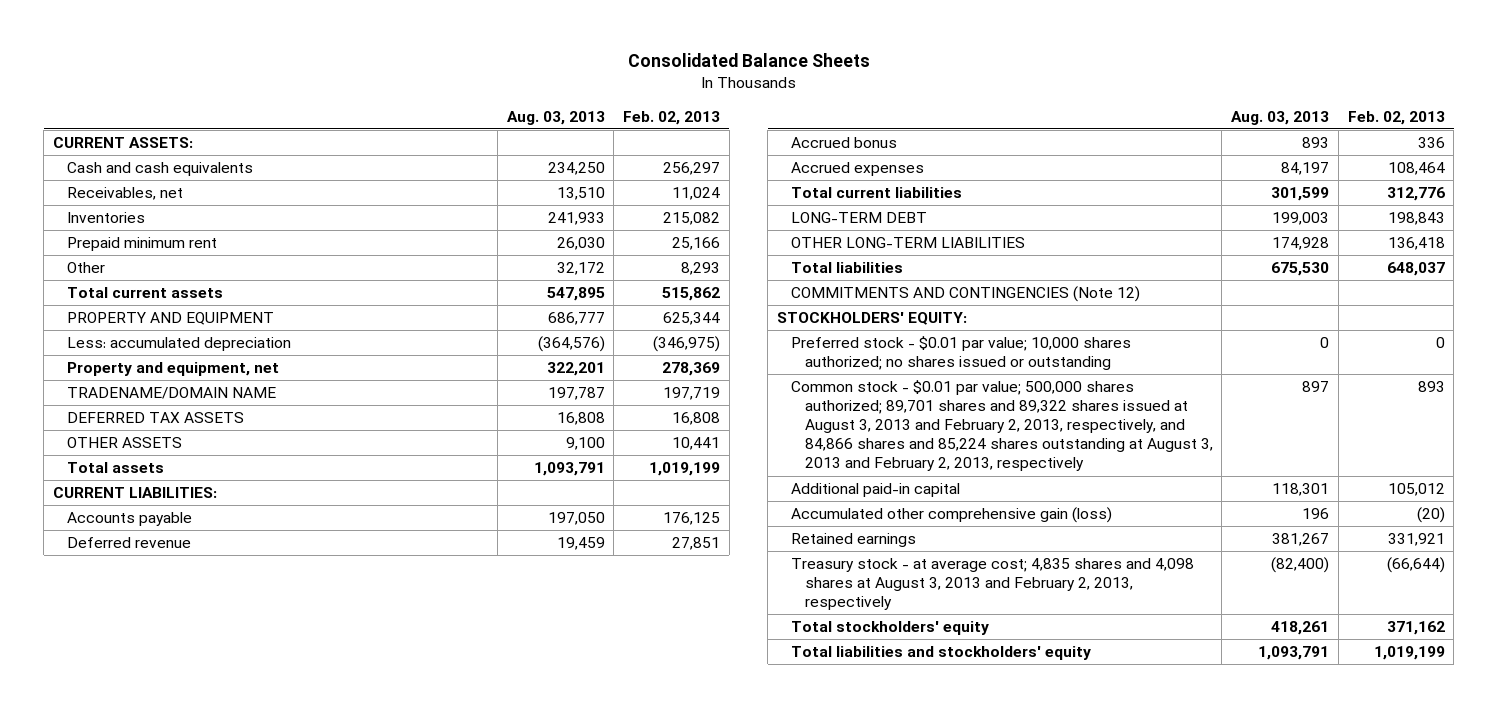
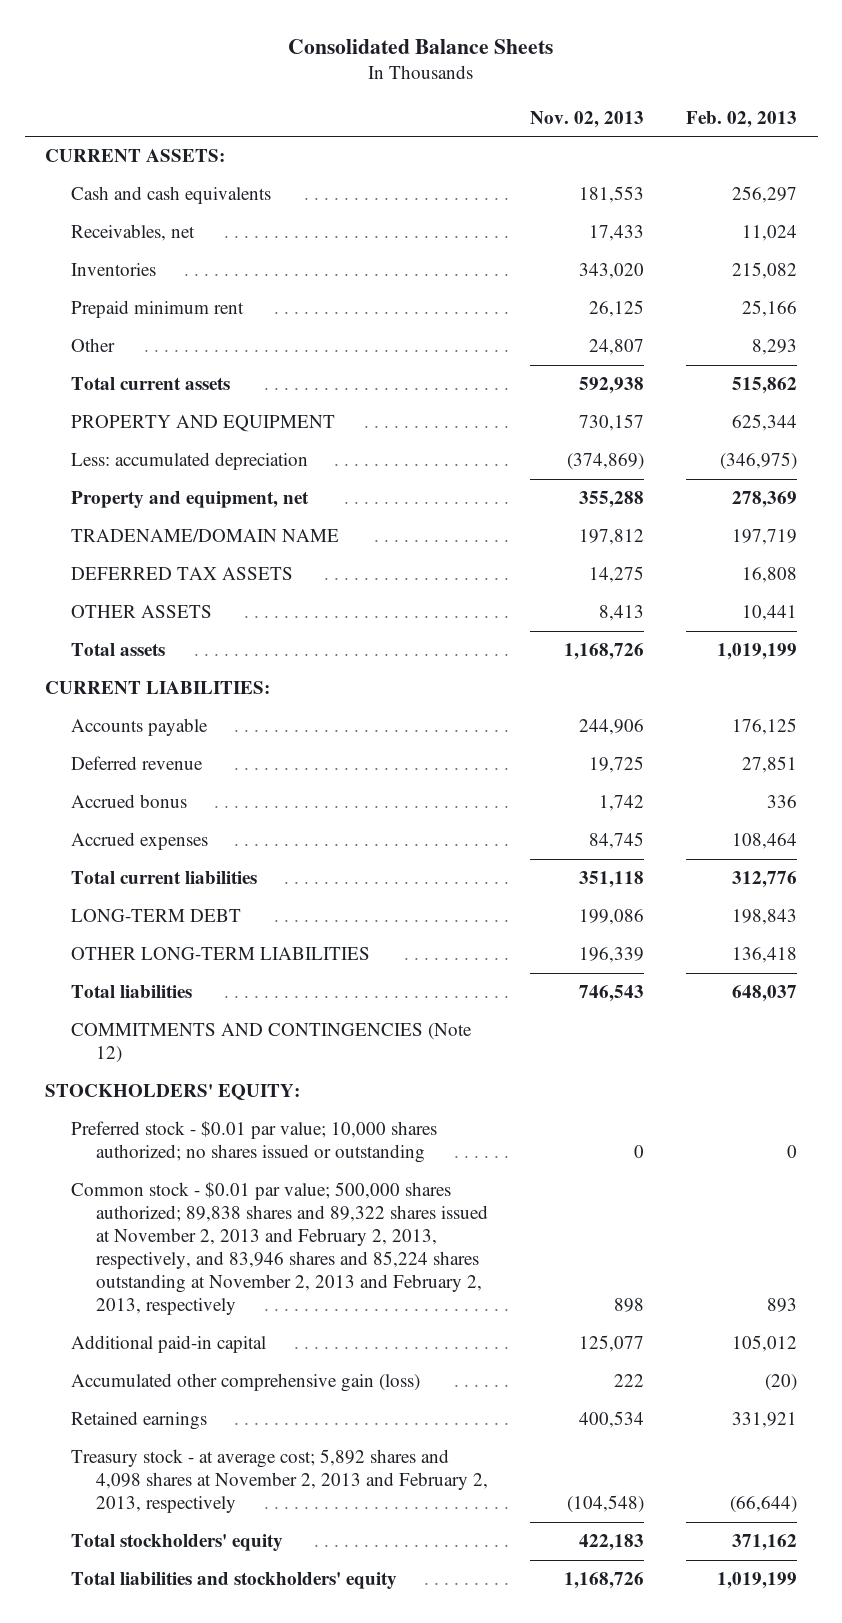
[506,110,605,125] Aug. 03, 2013 -> none
none -> [530,110,645,128] Nov. 02, 2013
[790,380,1213,472] Common stock - $0.01 par value; 500,000 shares authorized; 89,701 shares and 89,322 shares issued at August 3, 2013 and February 2, 2013, respectively, and 84,866 shares and 85,224 shares outstanding at August 3, 2013 and February 2, 2013, respectively -> [70,1182,489,1315] Common stock - $0.01 par value; 500,000 shares authorized; 89,838 shares and 89,322 shares issued at November 2, 2013 and February 2, 2013, respectively, and 83,946 shares and 85,224 shares outstanding at November 2, 2013 and February 2, 2013, respectively
[790,558,1194,611] Treasury stock - at average cost; 4,835 shares and 4,098 shares at August 3, 2013 and February 2, 2013, respectively -> [70,1449,489,1514] Treasury stock - at average cost; 5,892 shares and 4,098 shares at November 2, 2013 and February 2, 2013, respectively

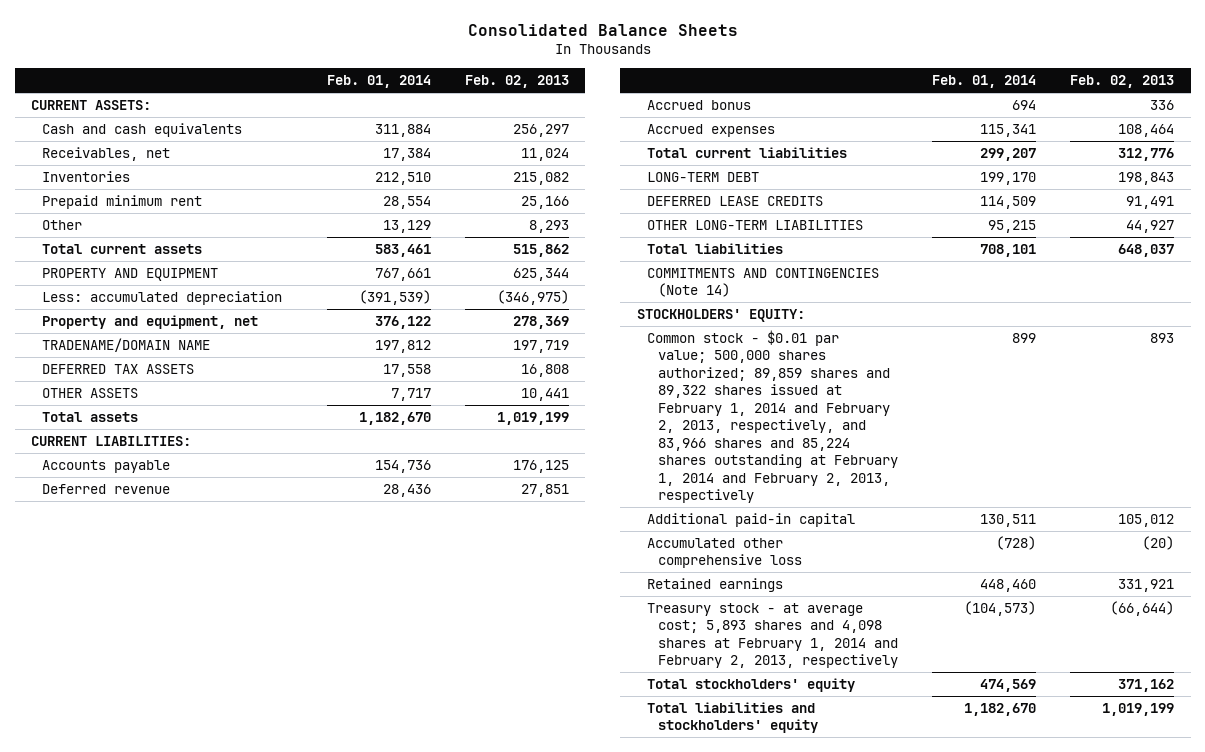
[530,110,645,128] Nov. 02, 2013 -> none
none -> [326,75,431,89] Feb. 01, 2014
none -> [647,196,824,207] DEFERRED LEASE CREDITS
[731,947,797,964] 136,418 -> [1125,220,1174,234] 44,927
[70,1023,472,1064] COMMITMENTS AND CONTINGENCIES (Note 12) -> [647,268,880,298] COMMITMENTS AND CONTINGENCIES (Note 14)
[70,1121,437,1164] Preferred stock - $0.01 par value; 10,000 shares authorized; no shares issued or outstanding -> none
[70,1182,489,1315] Common stock - $0.01 par value; 500,000 shares authorized; 89,838 shares and 89,322 shares issued at November 2, 2013 and February 2, 2013, respectively, and 83,946 shares and 85,224 shares outstanding at November 2, 2013 and February 2, 2013, respectively -> [647,330,899,504] Common stock - $0.01 par value; 500,000 shares authorized; 89,859 shares and 89,322 shares issued at February 1, 2014 and February 2, 2013, respectively, and 83,966 shares and 85,224 shares outstanding at February 1, 2014 and February 2, 2013, respectively
[70,1373,420,1393] Accumulated other comprehensive gain (loss) -> [647,538,803,569] Accumulated other comprehensive loss
[70,1449,489,1514] Treasury stock - at average cost; 5,892 shares and 4,098 shares at November 2, 2013 and February 2, 2013, respectively -> [647,603,899,669] Treasury stock - at average cost; 5,893 shares and 4,098 shares at February 1, 2014 and February 2, 2013, respectively

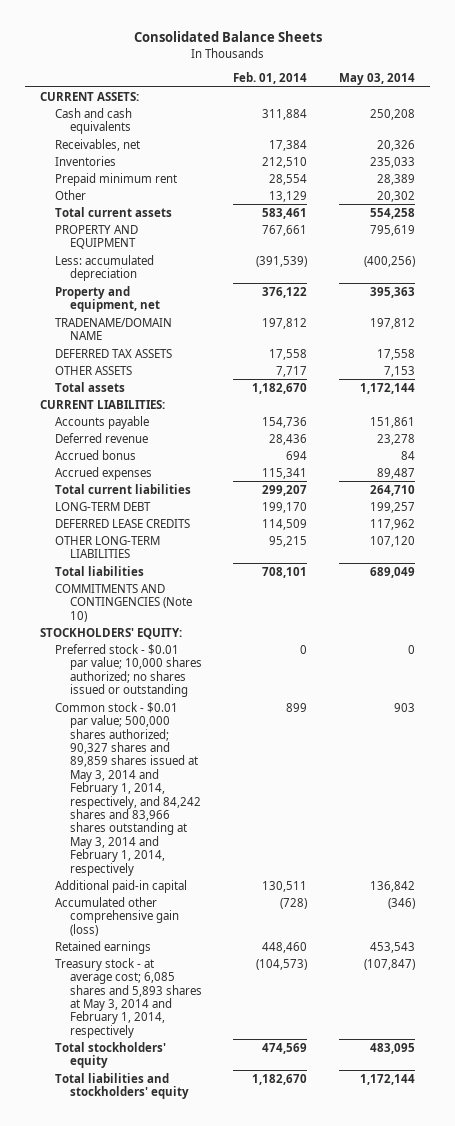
[464,75,569,89] Feb. 02, 2013 -> none
none -> [338,73,415,86] May 03, 2014
[647,268,880,298] COMMITMENTS AND CONTINGENCIES (Note 14) -> [55,583,193,622] COMMITMENTS AND CONTINGENCIES (Note 10)
none -> [55,643,203,698] Preferred stock - $0.01 par value; 10,000 shares authorized; no shares issued or outstanding
[647,330,899,504] Common stock - $0.01 par value; 500,000 shares authorized; 89,859 shares and 89,322 shares issued at February 1, 2014 and February 2, 2013, respectively, and 83,966 shares and 85,224 shares outstanding at February 1, 2014 and February 2, 2013, respectively -> [55,701,202,876] Common stock - $0.01 par value; 500,000 shares authorized; 90,327 shares and 89,859 shares issued at May 3, 2014 and February 1, 2014, respectively, and 84,242 shares and 83,966 shares outstanding at May 3, 2014 and February 1, 2014, respectively
[647,538,803,569] Accumulated other comprehensive loss -> [55,896,180,936] Accumulated other comprehensive gain (loss)
[647,603,899,669] Treasury stock - at average cost; 5,893 shares and 4,098 shares at February 1, 2014 and February 2, 2013, respectively -> [55,957,203,1038] Treasury stock - at average cost; 6,085 shares and 5,893 shares at May 3, 2014 and February 1, 2014, respectively

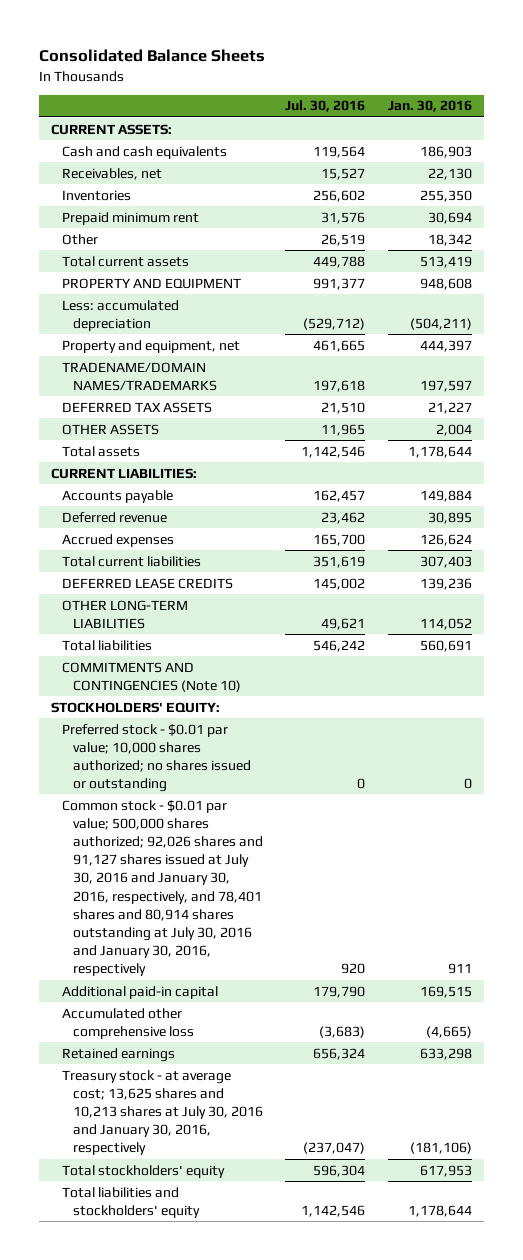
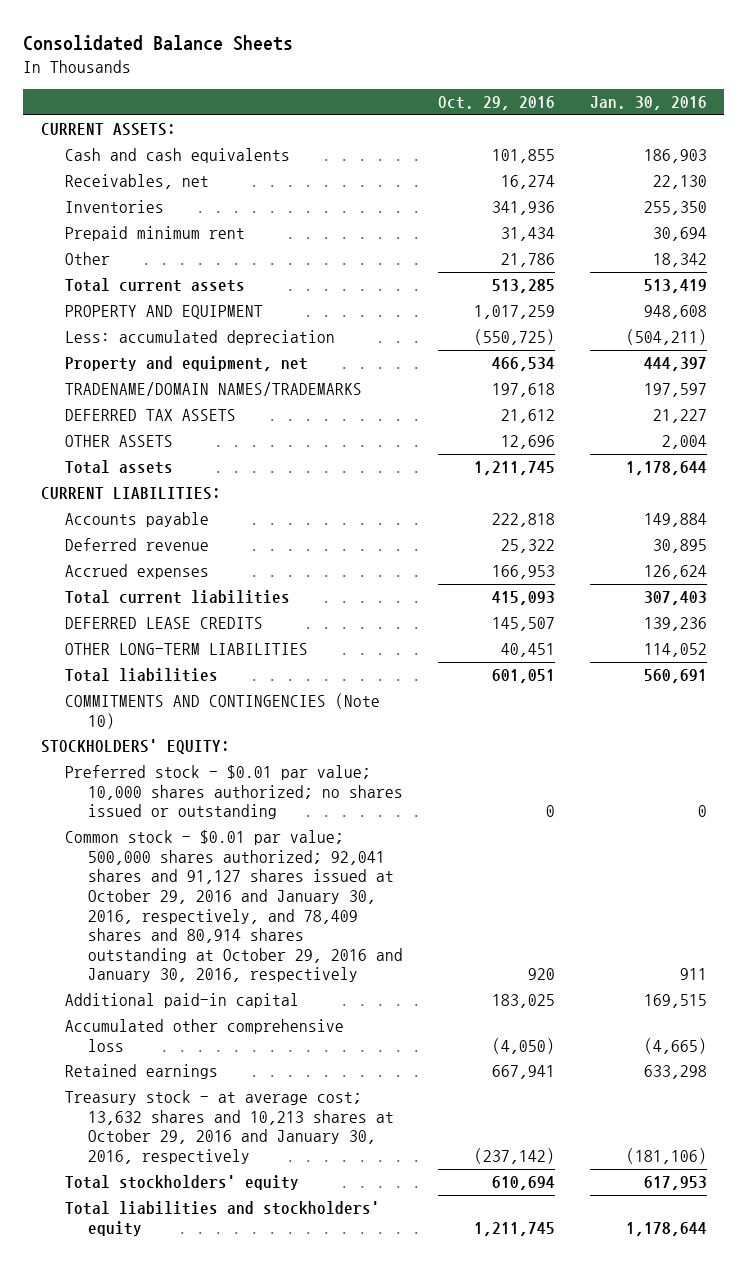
[285,100,366,113] Jul. 30, 2016 -> none
none -> [438,96,556,111] Oct. 29, 2016
[61,799,263,977] Common stock - $0.01 par value; 500,000 shares authorized; 92,026 shares and 91,127 shares issued at July 30, 2016 and January 30, 2016, respectively, and 78,401 shares and 80,914 shares outstanding at July 30, 2016 and January 30, 2016, respectively -> [64,830,404,983] Common stock - $0.01 par value; 500,000 shares authorized; 92,041 shares and 91,127 shares issued at October 29, 2016 and January 30, 2016, respectively, and 78,409 shares and 80,914 shares outstanding at October 29, 2016 and January 30, 2016, respectively
[61,1069,263,1156] Treasury stock - at average cost; 13,625 shares and 10,213 shares at July 30, 2016 and January 30, 2016, respectively -> [64,1090,395,1165] Treasury stock - at average cost; 13,632 shares and 10,213 shares at October 29, 2016 and January 30, 2016, respectively

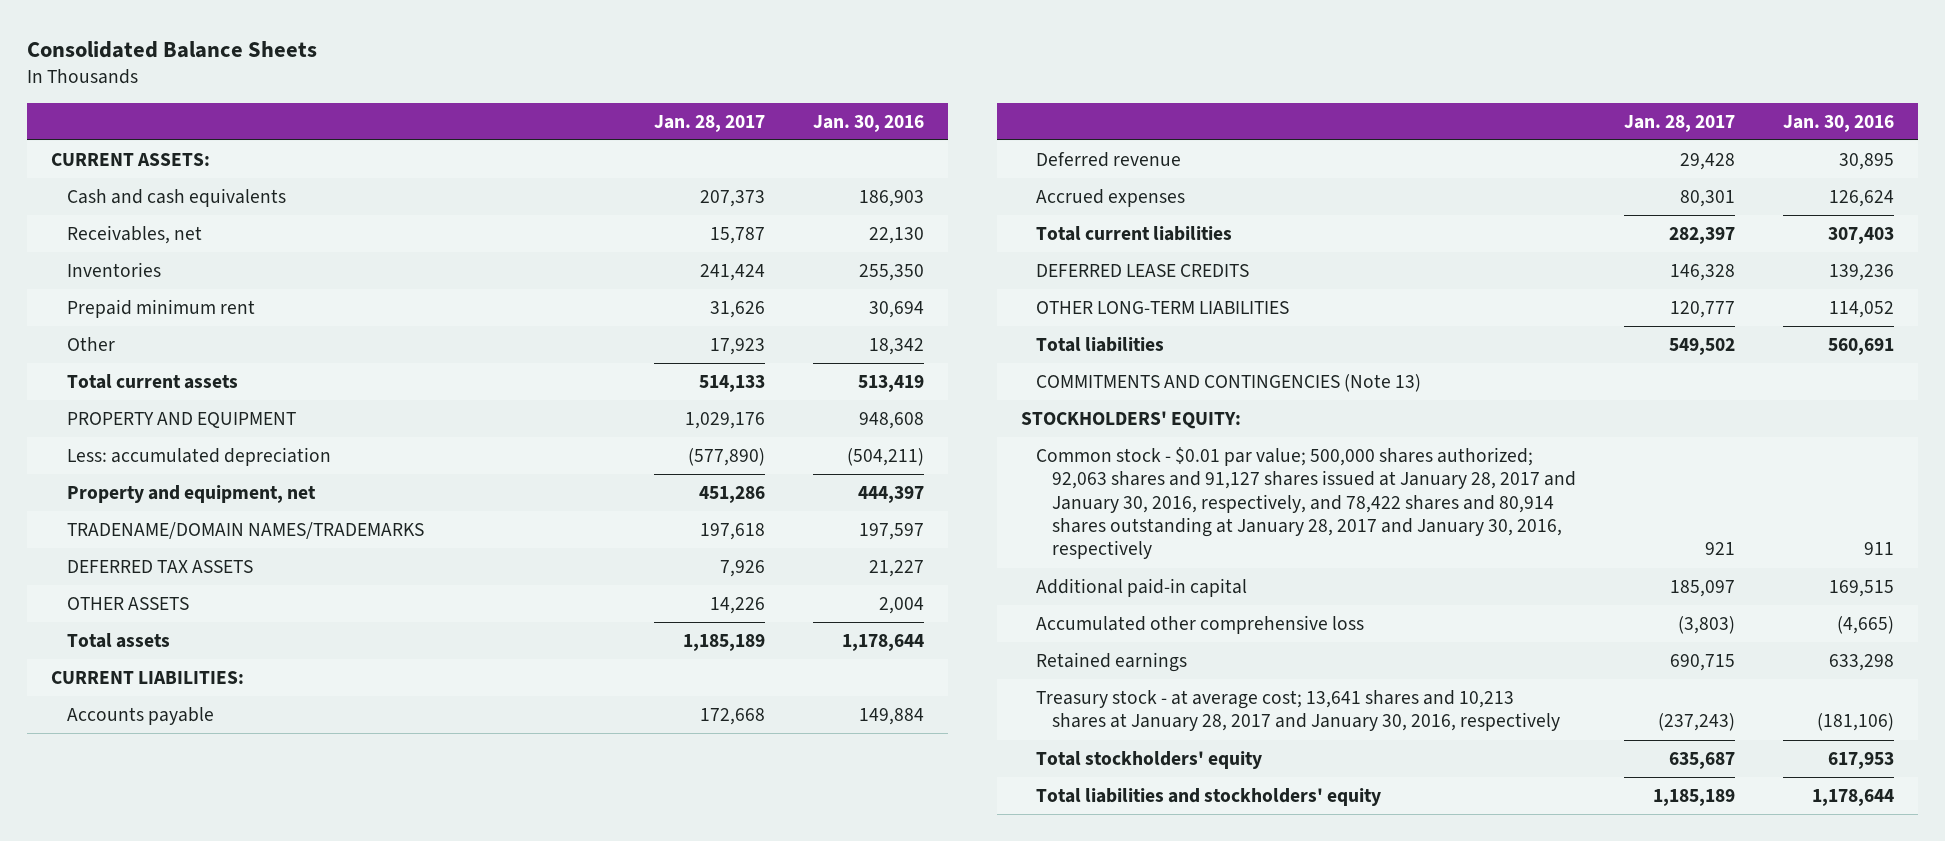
[438,96,556,111] Oct. 29, 2016 -> none
none -> [654,114,766,132] Jan. 28, 2017
[64,693,380,729] COMMITMENTS AND CONTINGENCIES (Note 10) -> [1036,374,1422,393] COMMITMENTS AND CONTINGENCIES (Note 13)
[64,765,404,820] Preferred stock - $0.01 par value; 10,000 shares authorized; no shares issued or outstanding -> none
[64,830,404,983] Common stock - $0.01 par value; 500,000 shares authorized; 92,041 shares and 91,127 shares issued at October 29, 2016 and January 30, 2016, respectively, and 78,409 shares and 80,914 shares outstanding at October 29, 2016 and January 30, 2016, respectively -> [1036,447,1577,560] Common stock - $0.01 par value; 500,000 shares authorized; 92,063 shares and 91,127 shares issued at January 28, 2017 and January 30, 2016, respectively, and 78,422 shares and 80,914 shares outstanding at January 28, 2017 and January 30, 2016, respectively
[64,1090,395,1165] Treasury stock - at average cost; 13,632 shares and 10,213 shares at October 29, 2016 and January 30, 2016, respectively -> [1036,690,1561,732] Treasury stock - at average cost; 13,641 shares and 10,213 shares at January 28, 2017 and January 30, 2016, respectively

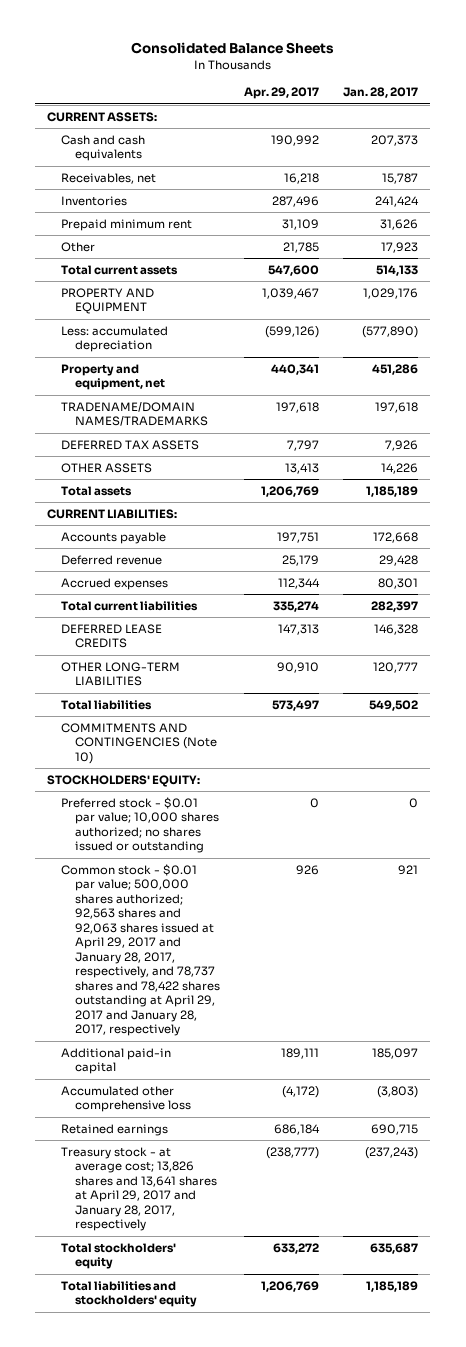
[813,114,925,132] Jan. 30, 2016 -> none
none -> [243,87,319,100] Apr. 29, 2017
[1036,374,1422,393] COMMITMENTS AND CONTINGENCIES (Note 13) -> [60,722,217,764] COMMITMENTS AND CONTINGENCIES (Note 10)
none -> [60,796,219,854] Preferred stock - $0.01 par value; 10,000 shares authorized; no shares issued or outstanding
[1036,447,1577,560] Common stock - $0.01 par value; 500,000 shares authorized; 92,063 shares and 91,127 shares issued at January 28, 2017 and January 30, 2016, respectively, and 78,422 shares and 80,914 shares outstanding at January 28, 2017 and January 30, 2016, respectively -> [60,863,220,1037] Common stock - $0.01 par value; 500,000 shares authorized; 92,563 shares and 92,063 shares issued at April 29, 2017 and January 28, 2017, respectively, and 78,737 shares and 78,422 shares outstanding at April 29, 2017 and January 28, 2017, respectively
[1036,690,1561,732] Treasury stock - at average cost; 13,641 shares and 10,213 shares at January 28, 2017 and January 30, 2016, respectively -> [60,1146,217,1232] Treasury stock - at average cost; 13,826 shares and 13,641 shares at April 29, 2017 and January 28, 2017, respectively

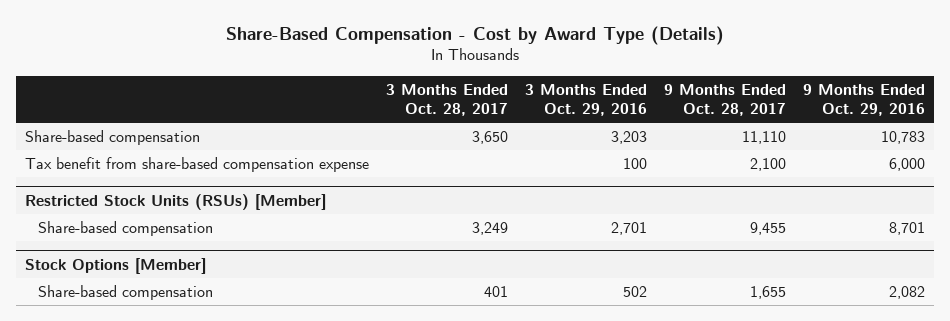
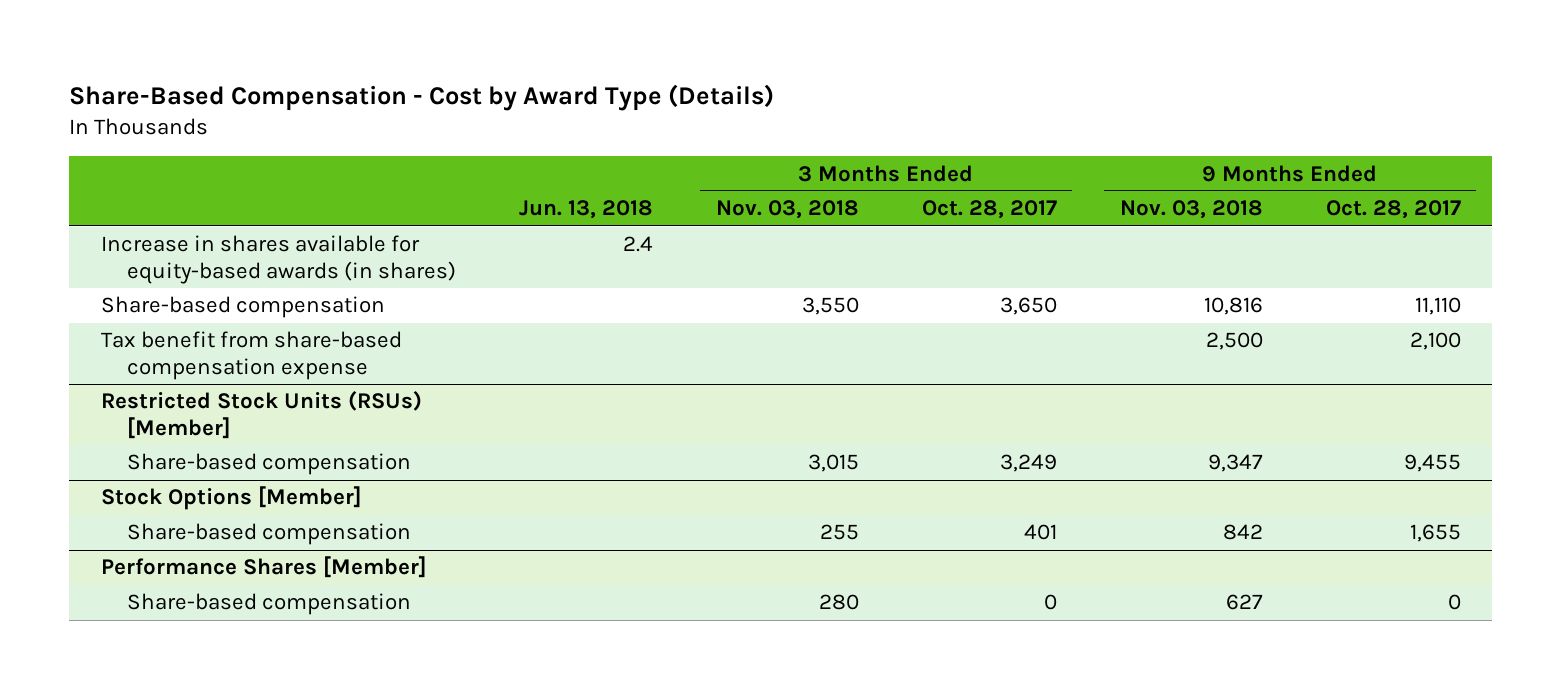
[525,83,648,116] 3 Months Ended Oct. 29, 2016 -> none
[803,83,926,116] 9 Months Ended Oct. 29, 2016 -> none
none -> [518,200,653,220] Jun. 13, 2018
none -> [715,200,859,220] Nov. 03, 2018
none -> [1119,200,1263,220] Nov. 03, 2018
none -> [100,235,456,284] Increase in shares available for equity-based awards (in shares)
none -> [100,556,427,579] Performance Shares [Member]
none -> [126,593,411,616] Share-based compensation

